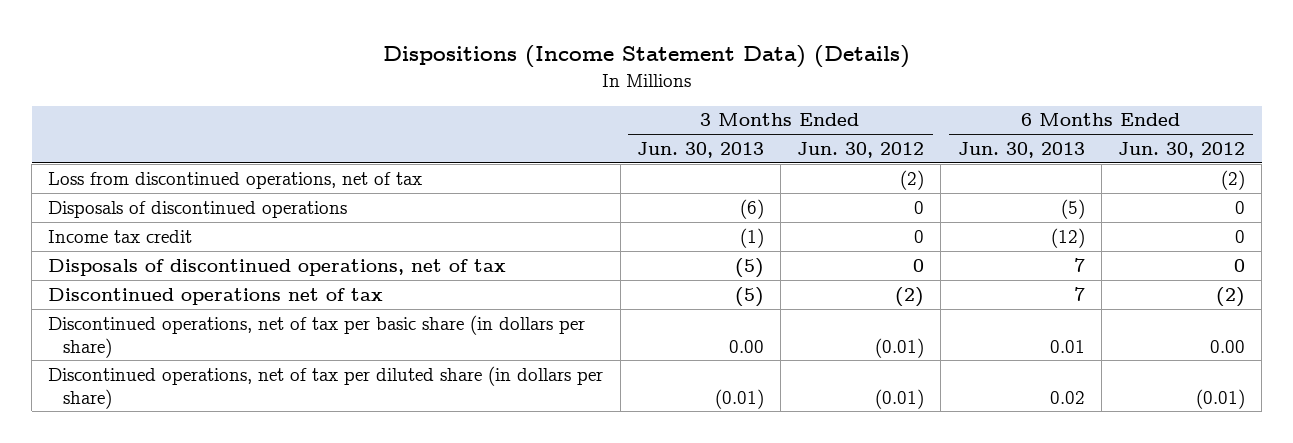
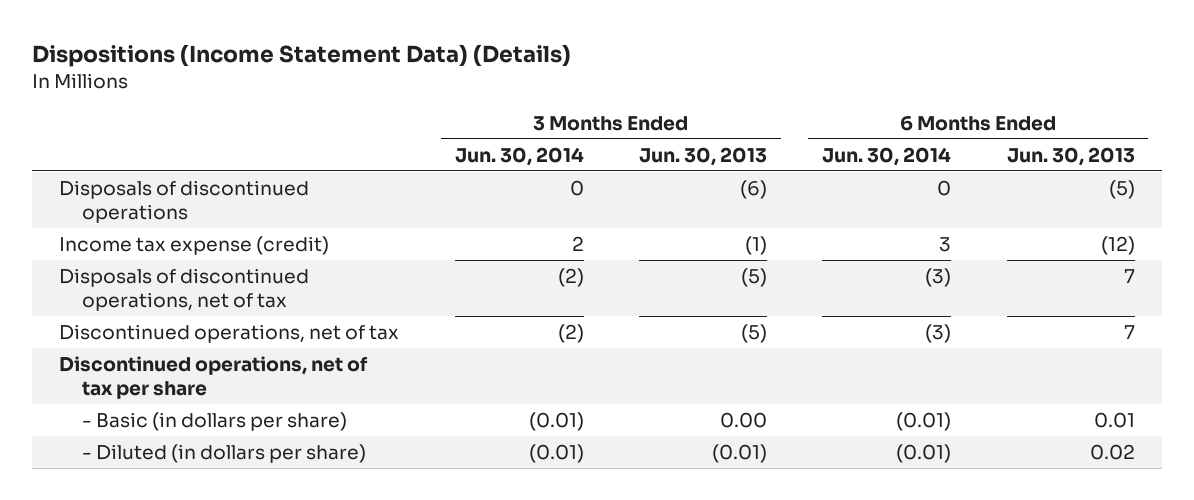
[797,142,925,159] Jun. 30, 2012 -> none
[1118,142,1246,159] Jun. 30, 2012 -> none
none -> [454,146,584,166] Jun. 30, 2014
none -> [822,146,952,166] Jun. 30, 2014
[48,171,423,189] Loss from discontinued operations, net of tax -> none
[48,229,193,243] Income tax credit -> [59,235,330,255] Income tax expense (credit)
[48,287,384,305] Discontinued operations net of tax -> [59,323,400,343] Discontinued operations, net of tax
none -> [59,355,369,399] Discontinued operations, net of tax per share
[48,314,586,358] Discontinued operations, net of tax per basic share (in dollars per share) -> [81,411,347,431] - Basic (in dollars per share)
[48,365,604,409] Discontinued operations, net of tax per diluted share (in dollars per share) -> [81,443,366,463] - Diluted (in dollars per share)

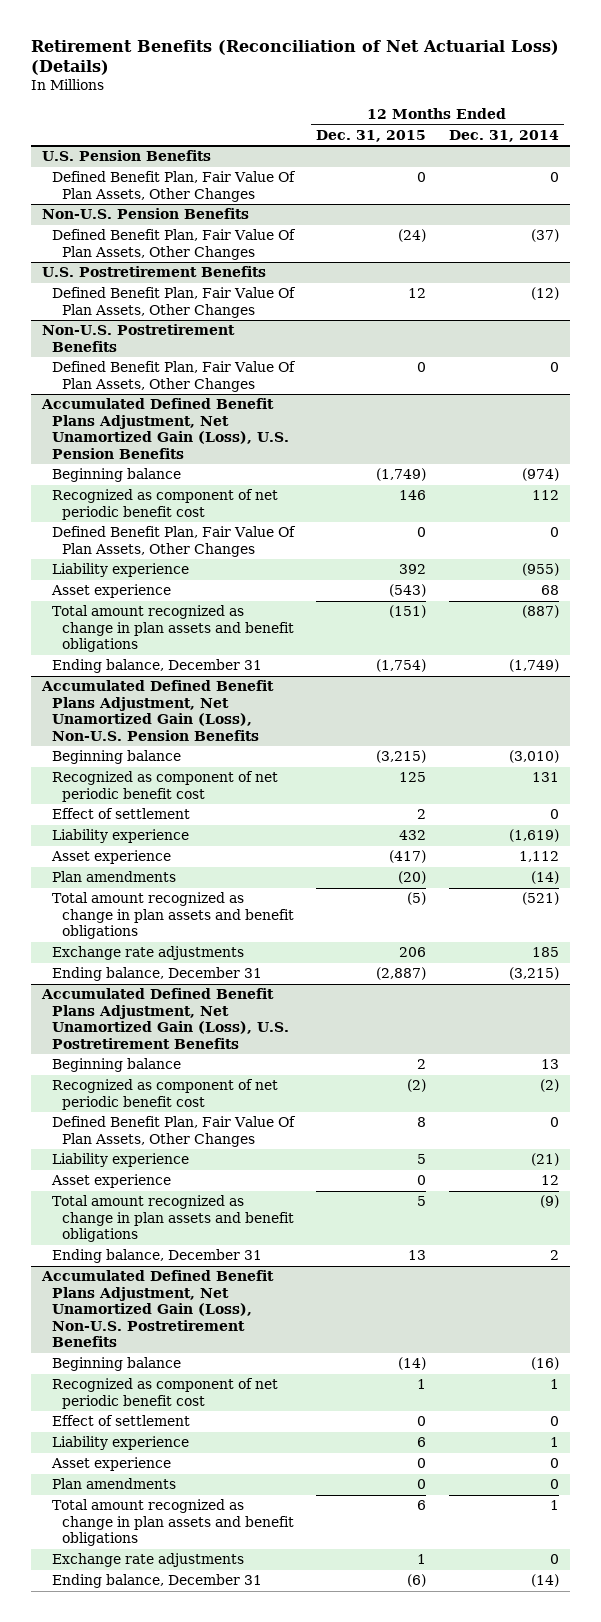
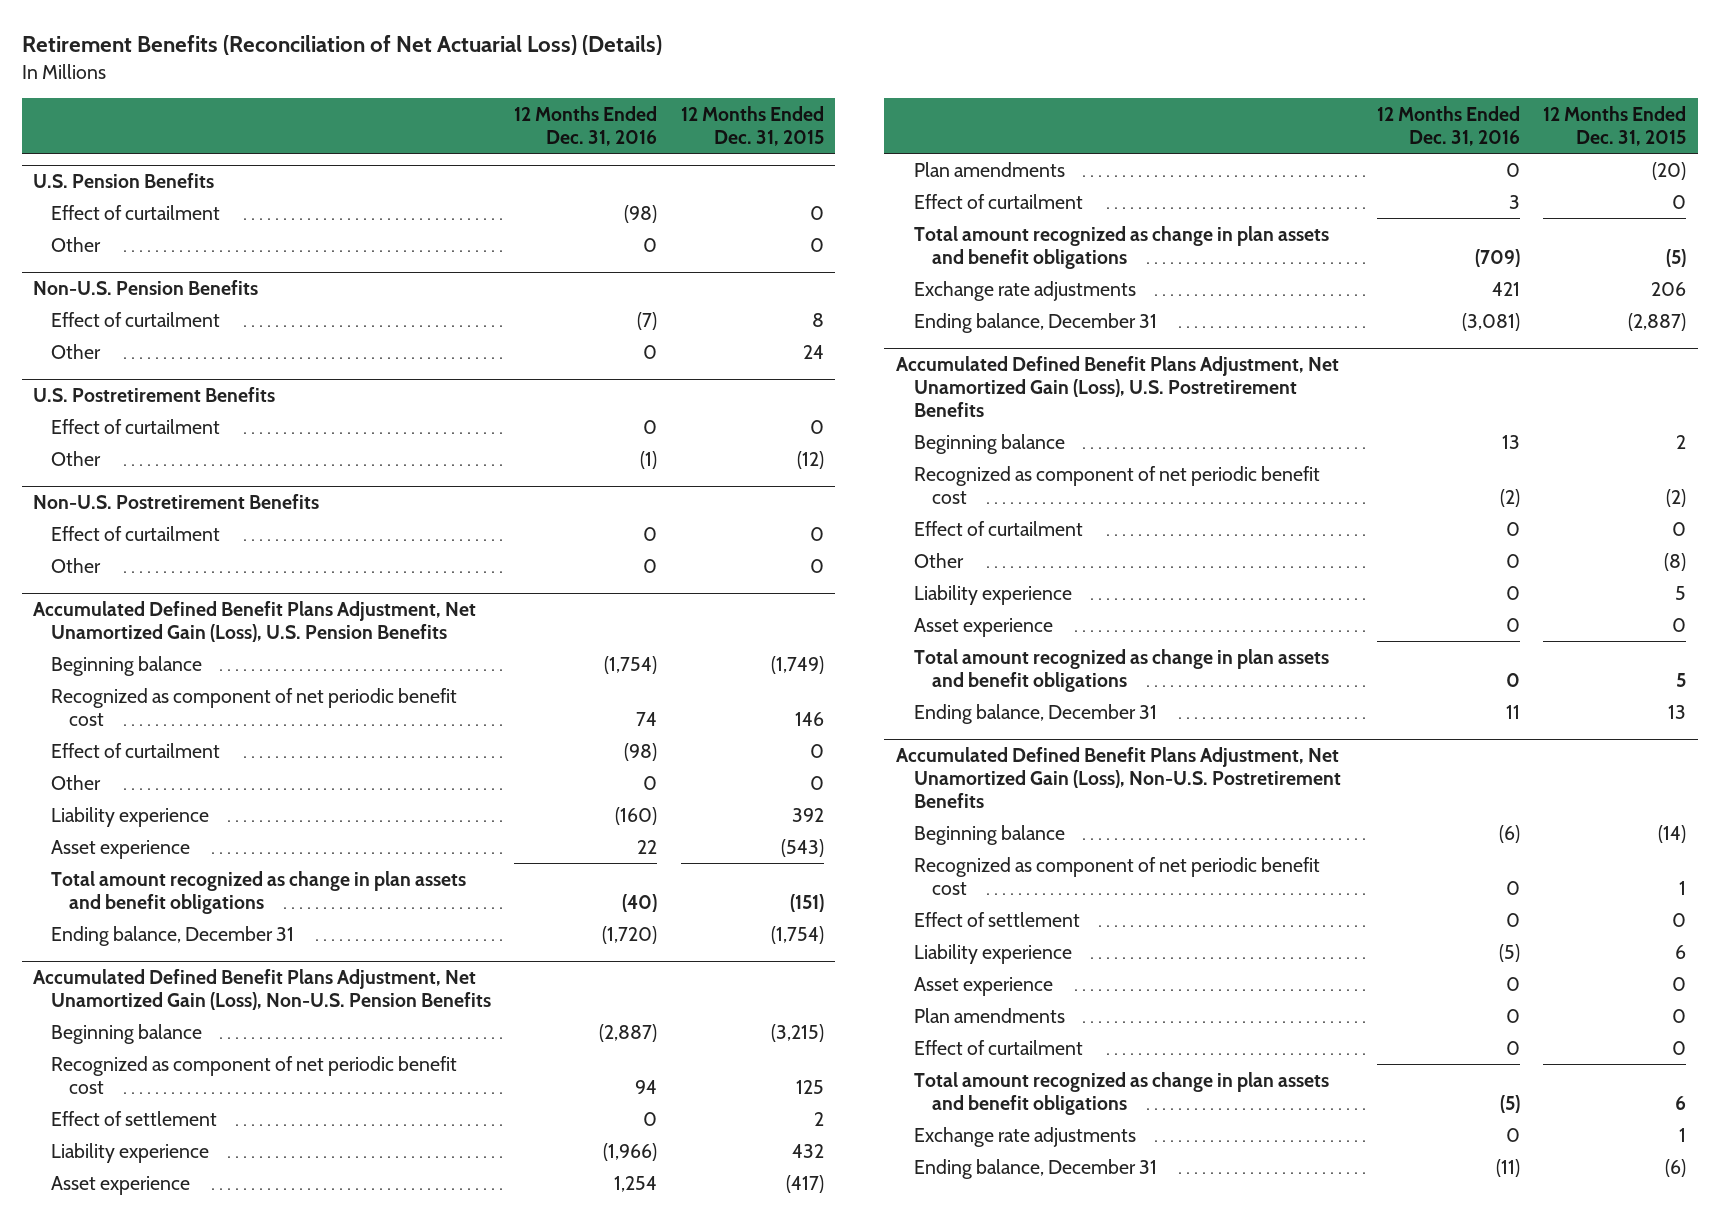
[448,129,559,142] Dec. 31, 2014 -> none
none -> [514,106,658,147] 12 Months Ended Dec. 31, 2016
none -> [51,204,221,220] Effect of curtailment
[51,171,296,202] Defined Benefit Plan, Fair Value Of Plan Assets, Other Changes -> [51,236,102,252] Other
[51,229,296,260] Defined Benefit Plan, Fair Value Of Plan Assets, Other Changes -> none
none -> [51,311,221,327] Effect of curtailment
none -> [51,343,102,359] Other
[51,287,296,318] Defined Benefit Plan, Fair Value Of Plan Assets, Other Changes -> none
none -> [51,418,221,434] Effect of curtailment
none -> [51,450,102,466] Other
none -> [51,525,221,541] Effect of curtailment
[51,361,296,392] Defined Benefit Plan, Fair Value Of Plan Assets, Other Changes -> [51,557,102,573] Other
none -> [51,742,221,758] Effect of curtailment
[51,526,296,557] Defined Benefit Plan, Fair Value Of Plan Assets, Other Changes -> [51,774,102,790] Other
none -> [913,193,1083,209] Effect of curtailment
[51,1116,296,1147] Defined Benefit Plan, Fair Value Of Plan Assets, Other Changes -> none
none -> [913,520,1083,536] Effect of curtailment
none -> [913,552,964,568] Other
none -> [913,1039,1083,1055] Effect of curtailment

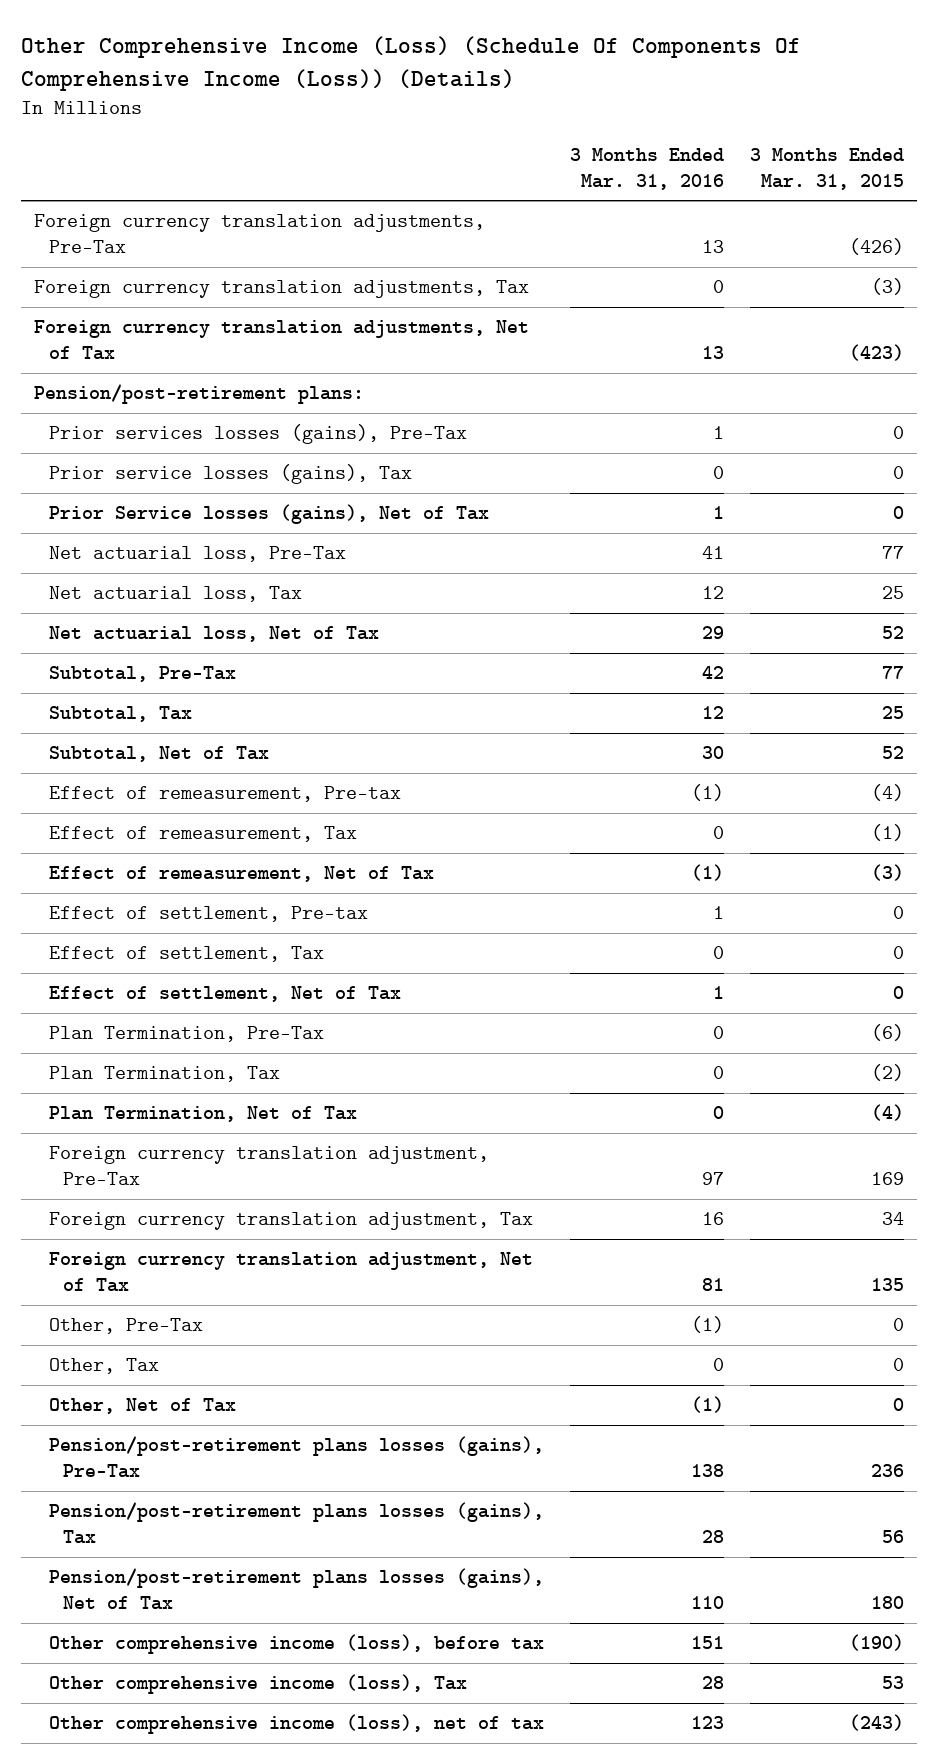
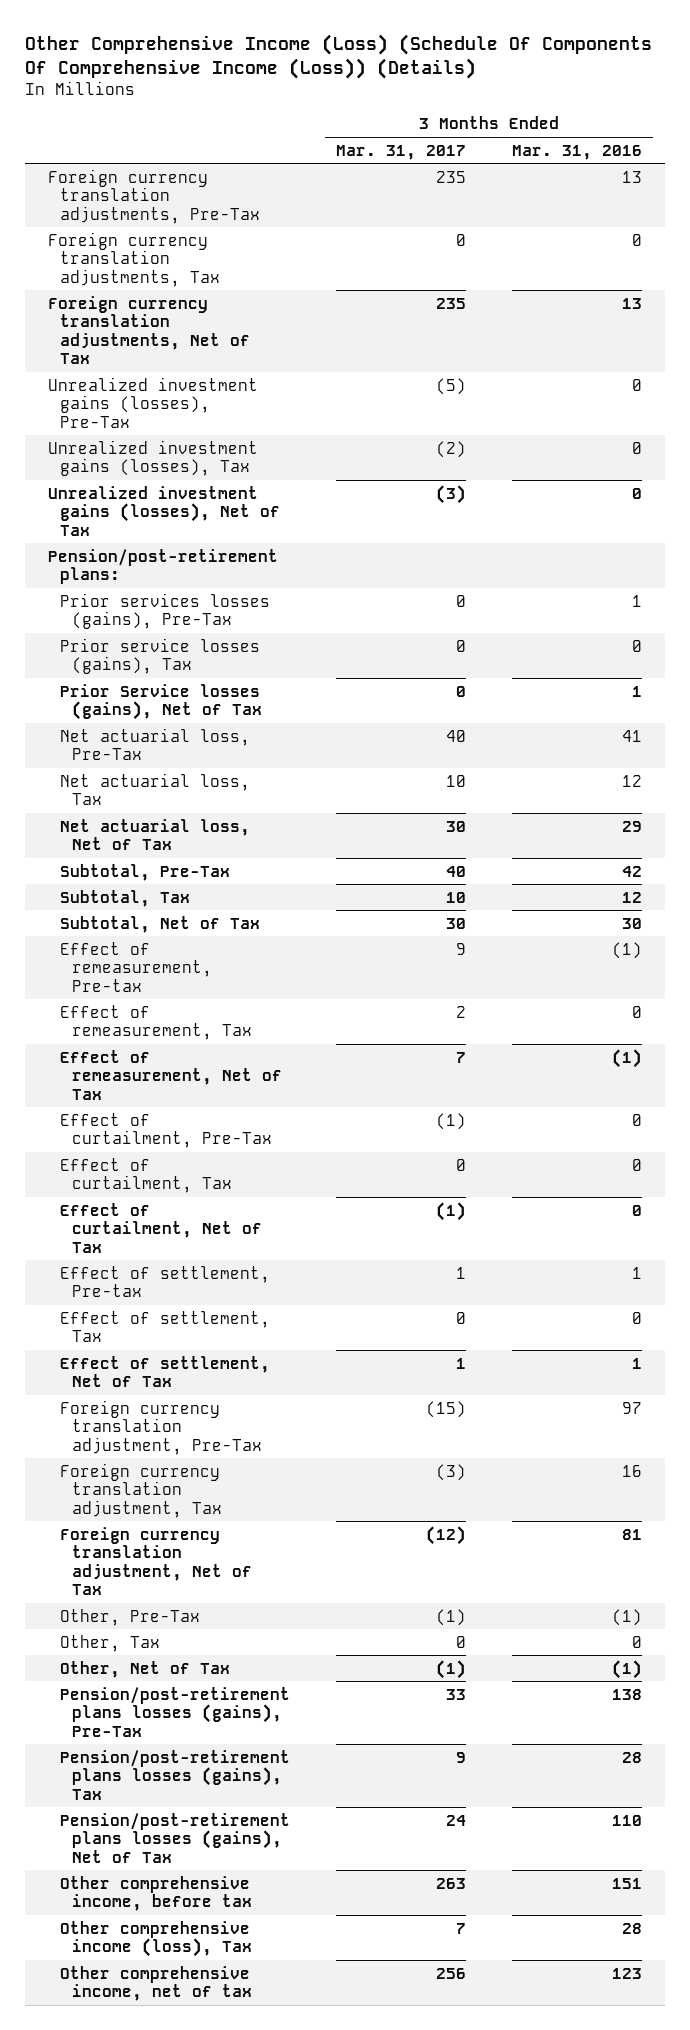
[749,148,904,190] 3 Months Ended Mar. 31, 2015 -> none
none -> [335,144,466,160] Mar. 31, 2017
none -> [48,376,259,428] Unrealized investment gains (losses), Pre-Tax
none -> [48,439,259,477] Unrealized investment gains (losses), Tax
none -> [48,485,281,536] Unrealized investment gains (losses), Net of Tax
none -> [60,1112,272,1149] Effect of curtailment, Pre-Tax
none -> [60,1157,232,1194] Effect of curtailment, Tax
none -> [60,1202,262,1253] Effect of curtailment, Net of Tax
[48,1026,324,1043] Plan Termination, Pre-Tax -> none
[48,1066,280,1083] Plan Termination, Tax -> none
[48,1106,357,1123] Plan Termination, Net of Tax -> none
[48,1634,544,1655] Other comprehensive income (loss), before tax -> [60,1875,252,1912] Other comprehensive income, before tax
[48,1714,544,1735] Other comprehensive income (loss), net of tax -> [60,1965,252,2002] Other comprehensive income, net of tax

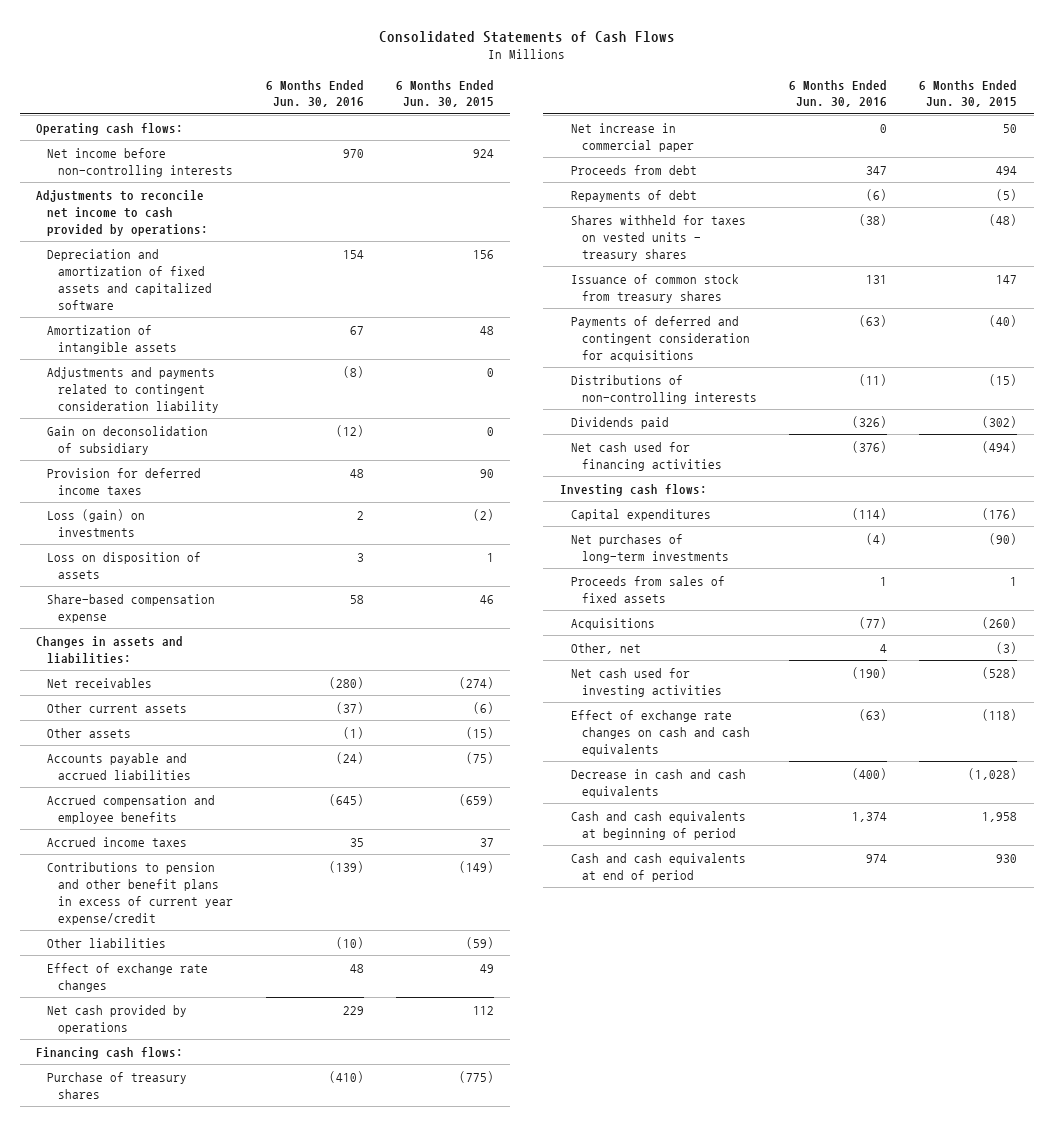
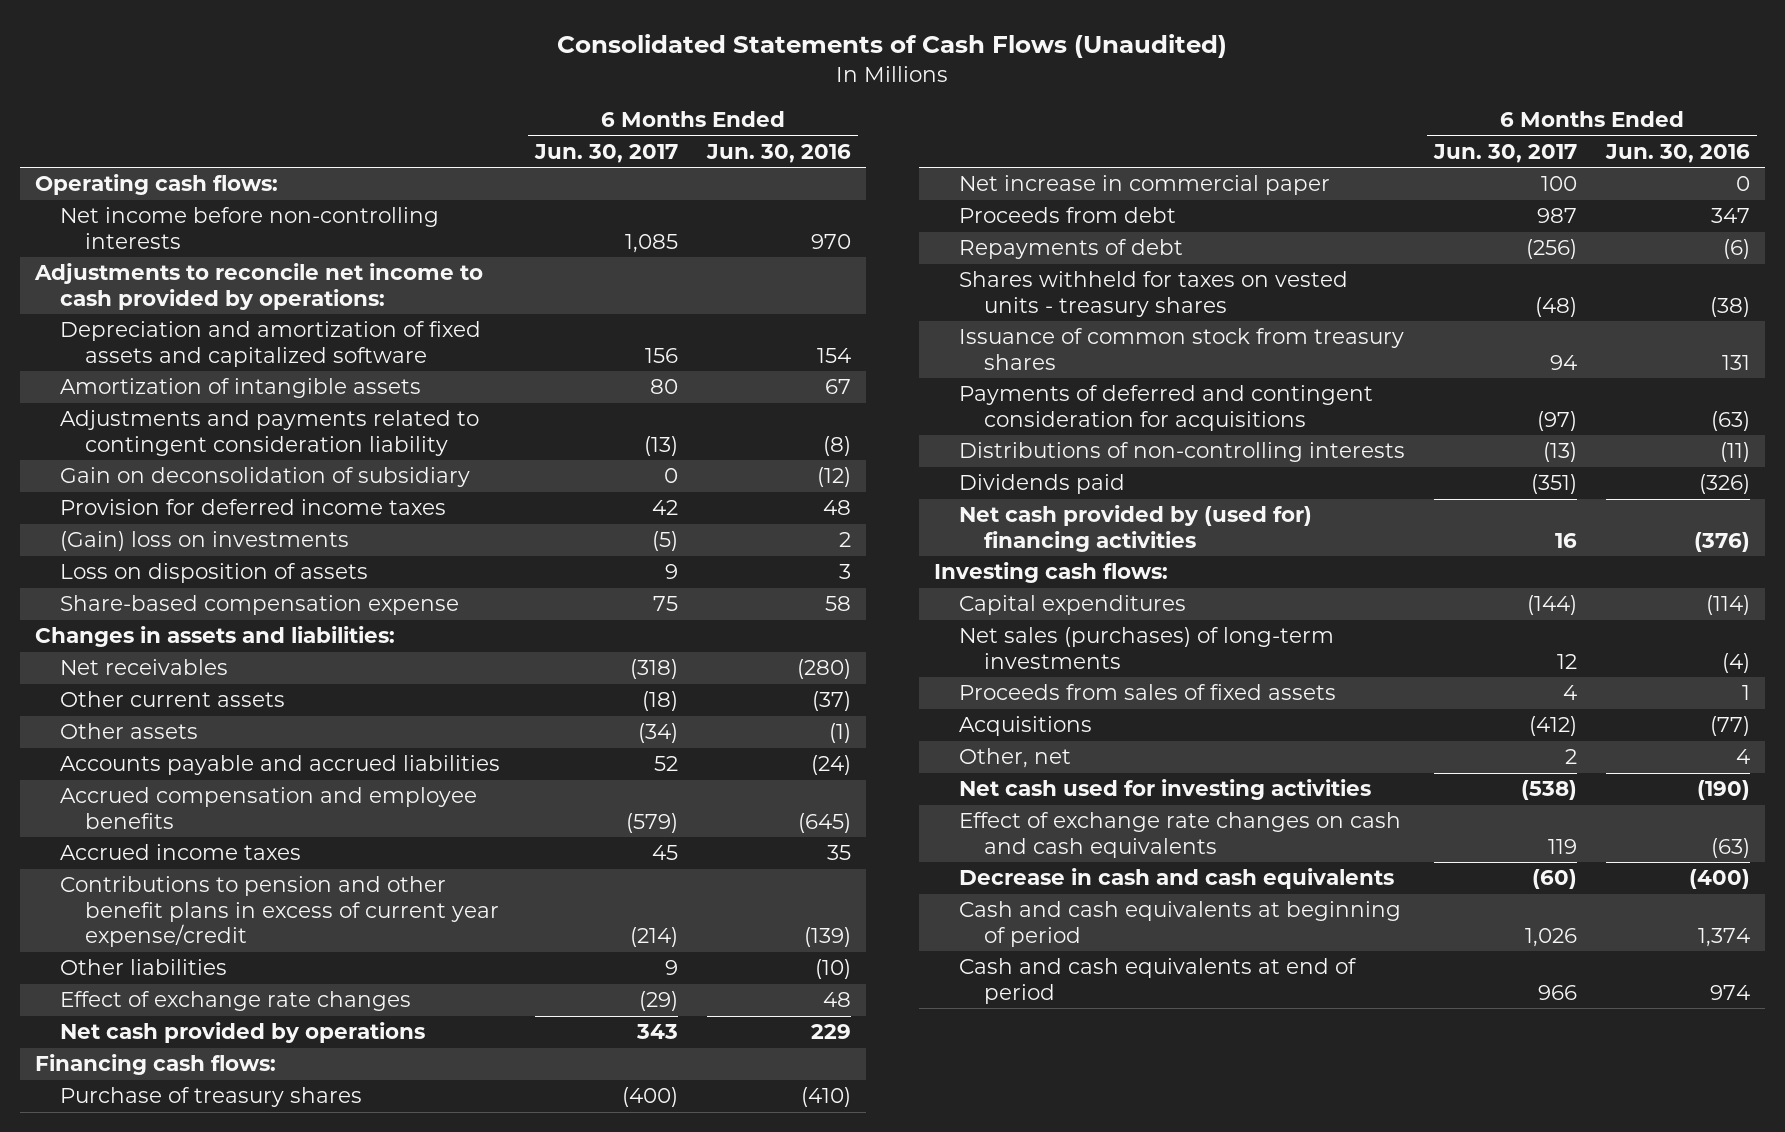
[378,30,675,43] Consolidated Statements of Cash Flows -> [557,34,1228,59] Consolidated Statements of Cash Flows (Unaudited)
[396,79,495,108] 6 Months Ended Jun. 30, 2015 -> none
none -> [533,143,678,163] Jun. 30, 2017
[47,508,146,537] Loss (gain) on investments -> [59,531,349,552] (Gain) loss on investments
[570,441,722,471] Net cash used for financing activities -> [958,505,1312,552] Net cash provided by (used for) financing activities
[570,533,729,563] Net purchases of long-term investments -> [958,627,1334,669] Net sales (purchases) of long-term investments

